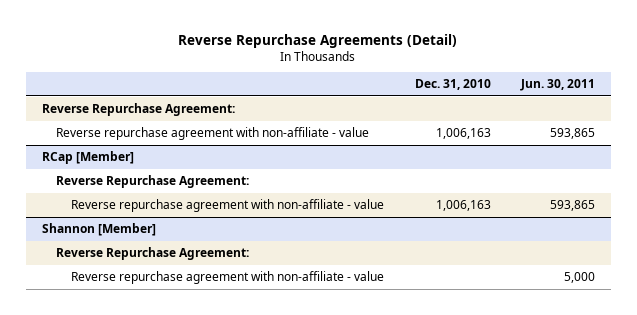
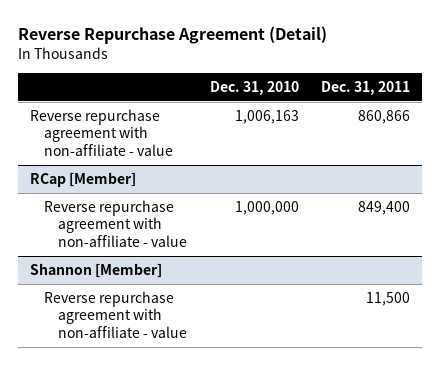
[178,33,458,48] Reverse Repurchase Agreements (Detail) -> [18,25,328,44] Reverse Repurchase Agreement (Detail)
[520,79,596,92] Jun. 30, 2011 -> none
none -> [321,80,411,95] Dec. 31, 2011
[41,103,235,117] Reverse Repurchase Agreement: -> none
[56,175,250,189] Reverse Repurchase Agreement: -> none
[435,200,491,212] 1,006,163 -> [234,201,299,216] 1,000,000
[56,247,250,261] Reverse Repurchase Agreement: -> none

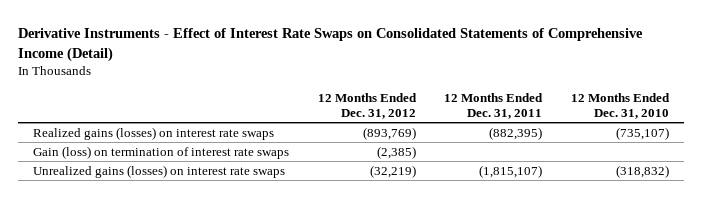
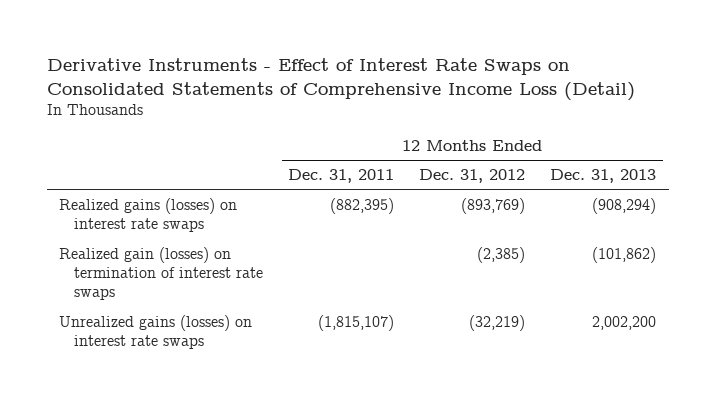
[18,28,644,63] Derivative Instruments - Effect of Interest Rate Swaps on Consolidated Statements of Comprehensive Income (Detail) -> [46,57,635,101] Derivative Instruments - Effect of Interest Rate Swaps on Consolidated Statements of Comprehensive Income Loss (Detail)
[571,92,671,119] 12 Months Ended Dec. 31, 2010 -> none
none -> [550,168,657,183] Dec. 31, 2013
[32,145,289,159] Gain (loss) on termination of interest rate swaps -> [59,246,264,301] Realized gain (losses) on termination of interest rate swaps

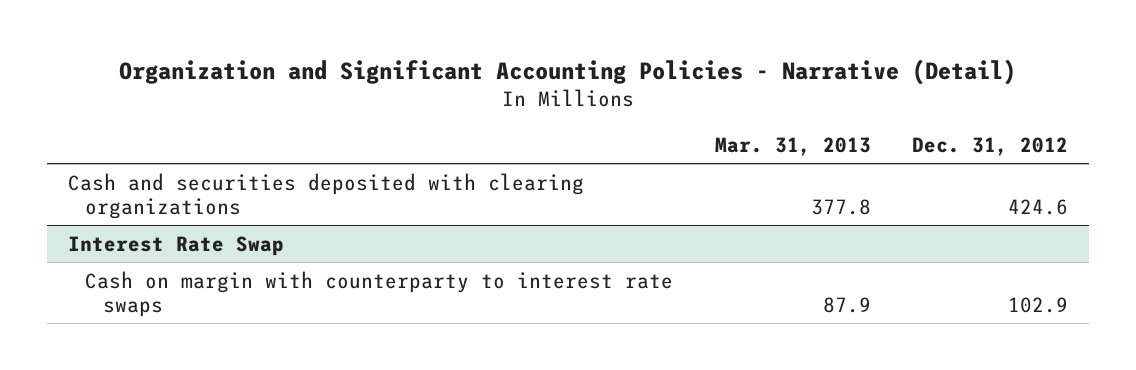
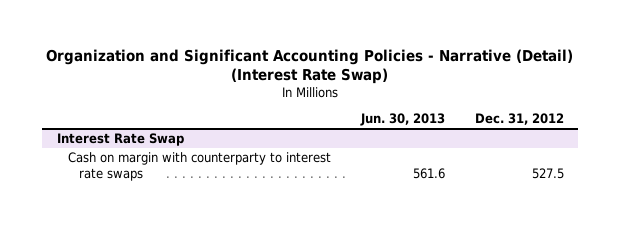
[118,58,1016,85] Organization and Significant Accounting Policies - Narrative (Detail) -> [46,48,574,85] Organization and Significant Accounting Policies - Narrative (Detail) (Interest Rate Swap)
[714,137,871,157] Mar. 31, 2013 -> none
none -> [359,113,445,127] Jun. 30, 2013
[67,172,584,220] Cash and securities deposited with clearing organizations -> none
[1007,297,1068,314] 102.9 -> [531,168,564,180] 527.5

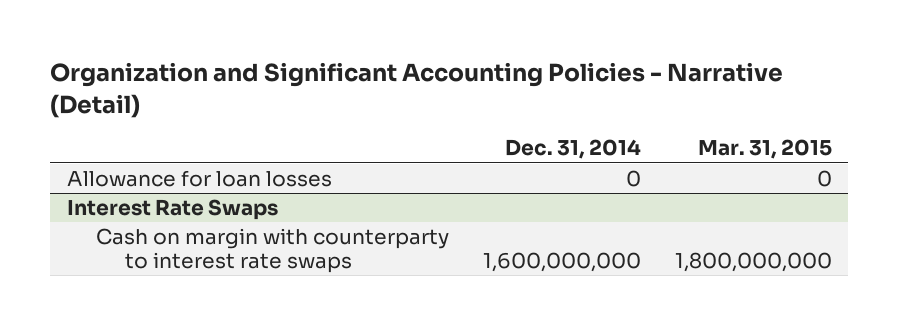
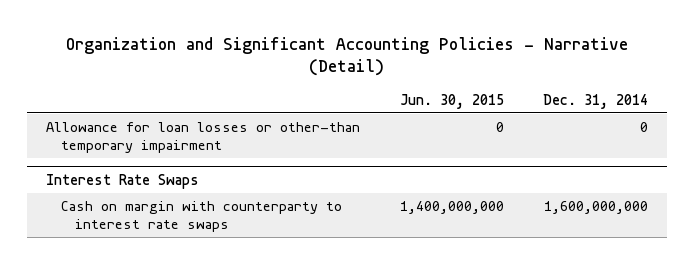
[697,139,832,160] Mar. 31, 2015 -> none
none -> [399,94,504,110] Jun. 30, 2015
[66,169,332,187] Allowance for loan losses -> [46,122,361,154] Allowance for loan losses or other-than temporary impairment

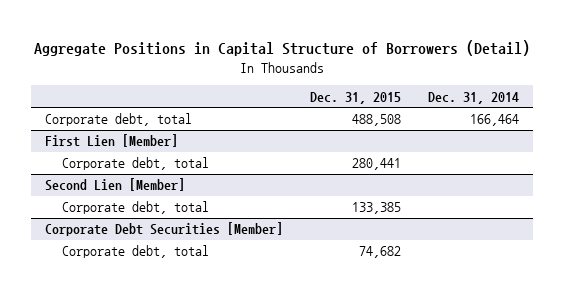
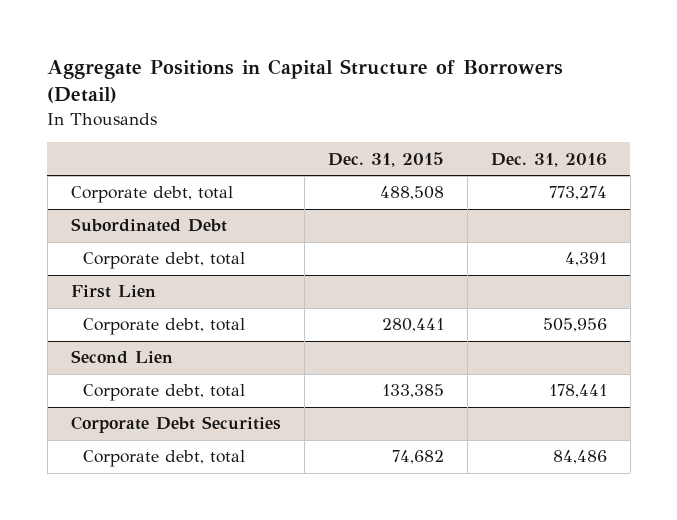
[428,91,520,104] Dec. 31, 2014 -> none
none -> [490,152,607,167] Dec. 31, 2016
none -> [70,218,227,233] Subordinated Debt
none -> [83,252,246,270] Corporate debt, total
[44,134,178,148] First Lien [Member] -> [70,285,156,299] First Lien
[44,178,185,192] Second Lien [Member] -> [70,350,173,365] Second Lien
[44,222,283,237] Corporate Debt Securities [Member] -> [70,416,281,434] Corporate Debt Securities

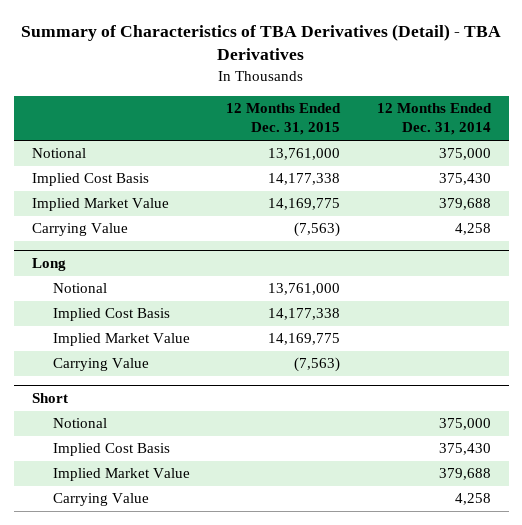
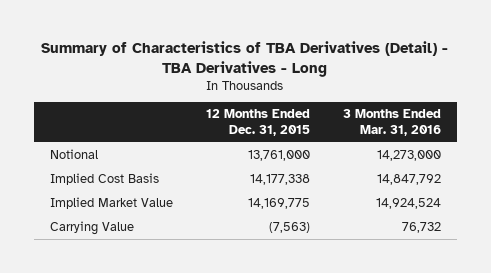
[21,23,502,61] Summary of Characteristics of TBA Derivatives (Detail) - TBA Derivatives -> [41,41,449,77] Summary of Characteristics of TBA Derivatives (Detail) - TBA Derivatives - Long
[376,102,492,136] 12 Months Ended Dec. 31, 2014 -> none
none -> [342,109,441,137] 3 Months Ended Mar. 31, 2016
[31,258,66,272] Long -> none
[53,283,108,294] Notional -> none
[53,308,171,322] Implied Cost Basis -> none
[53,333,191,347] Implied Market Value -> none
[53,358,150,372] Carrying Value -> none
[31,393,68,404] Short -> none
[53,418,108,429] Notional -> none
[53,443,171,457] Implied Cost Basis -> none
[53,468,191,482] Implied Market Value -> none
[53,493,150,507] Carrying Value -> none

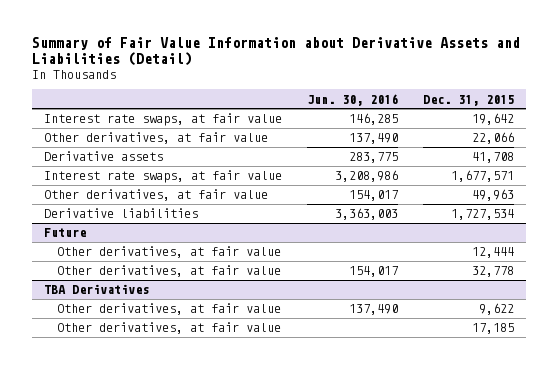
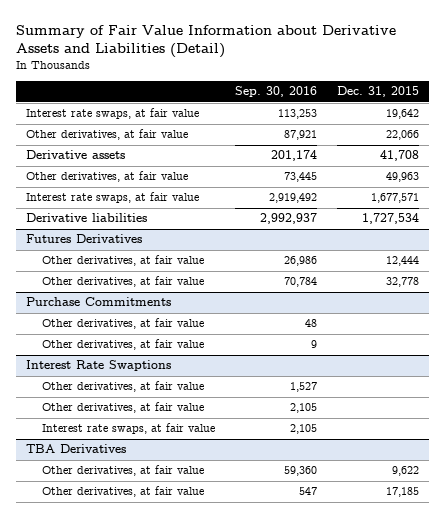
[306,93,398,106] Jun. 30, 2016 -> none
none -> [235,86,318,98] Sep. 30, 2016
[44,170,283,184] Interest rate swaps, at fair value -> [26,192,200,204] Interest rate swaps, at fair value
[44,228,87,238] Future -> [26,234,143,244] Futures Derivatives
none -> [26,297,172,307] Purchase Commitments
none -> [42,318,205,330] Other derivatives, at fair value
none -> [42,339,205,351] Other derivatives, at fair value
none -> [26,360,172,372] Interest Rate Swaptions
none -> [42,381,205,393] Other derivatives, at fair value
none -> [42,402,205,414] Other derivatives, at fair value
none -> [42,423,216,435] Interest rate swaps, at fair value

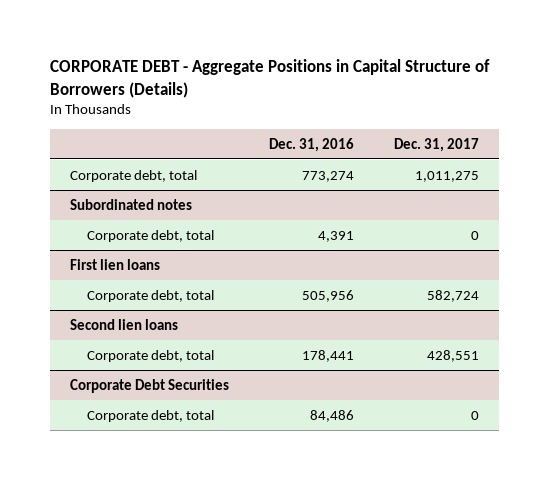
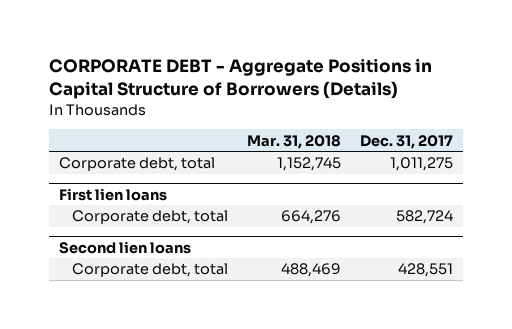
[268,137,354,152] Dec. 31, 2016 -> none
none -> [246,134,341,149] Mar. 31, 2018
[69,198,192,210] Subordinated notes -> none
[86,229,214,242] Corporate debt, total -> none
[69,378,229,393] Corporate Debt Securities -> none
[86,409,214,422] Corporate debt, total -> none

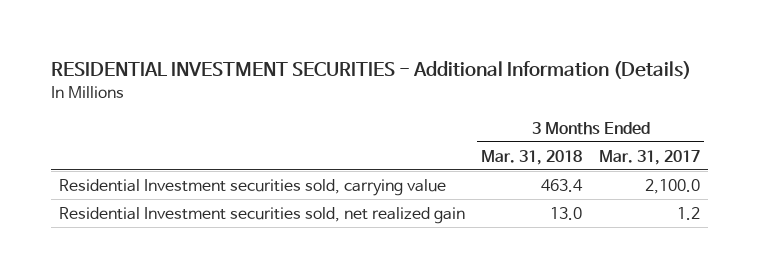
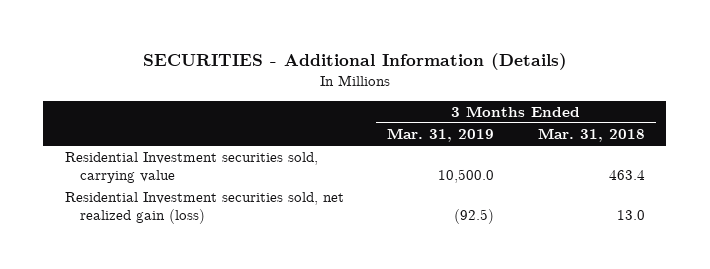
[51,61,692,80] RESIDENTIAL INVESTMENT SECURITIES - Additional Information (Details) -> [142,53,567,71] SECURITIES - Additional Information (Details)
[598,149,700,165] Mar. 31, 2017 -> none
none -> [387,127,495,142] Mar. 31, 2019
[59,206,466,224] Residential Investment securities sold, net realized gain -> [64,192,344,225] Residential Investment securities sold, net realized gain (loss)

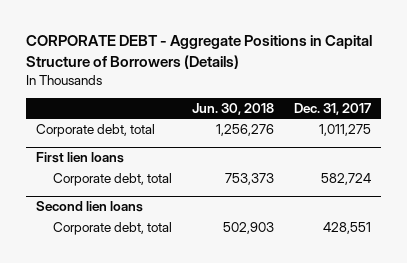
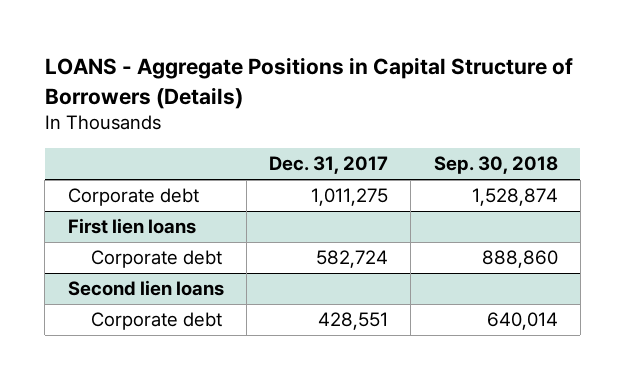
[25,35,372,69] CORPORATE DEBT - Aggregate Positions in Capital Structure of Borrowers (Details) -> [44,57,573,109] LOANS - Aggregate Positions in Capital Structure of Borrowers (Details)
[191,103,274,116] Jun. 30, 2018 -> none
none -> [433,156,558,175] Sep. 30, 2018
[35,123,155,137] Corporate debt, total -> [67,188,199,207] Corporate debt
[52,172,172,186] Corporate debt, total -> [91,250,223,269] Corporate debt
[52,221,172,235] Corporate debt, total -> [91,312,223,331] Corporate debt

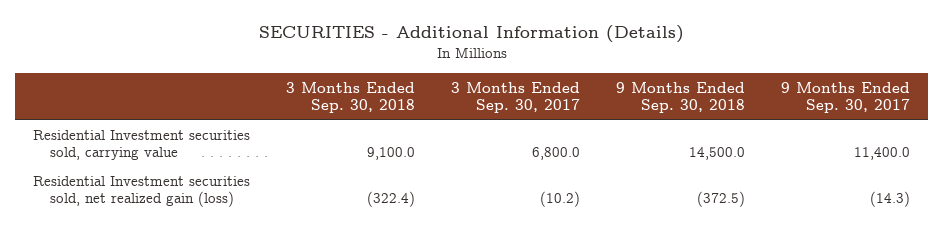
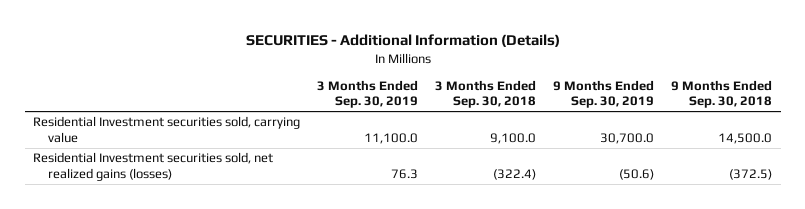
[451,81,581,114] 3 Months Ended Sep. 30, 2017 -> none
[780,81,910,114] 9 Months Ended Sep. 30, 2017 -> none
none -> [317,80,419,109] 3 Months Ended Sep. 30, 2019
none -> [553,80,655,109] 9 Months Ended Sep. 30, 2019
[33,175,251,208] Residential Investment securities sold, net realized gain (loss) -> [33,152,274,181] Residential Investment securities sold, net realized gains (losses)

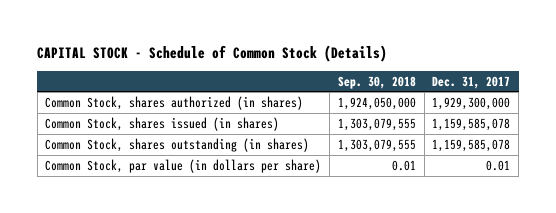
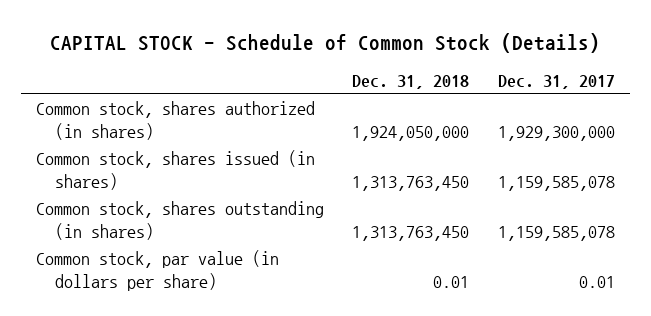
[337,75,416,89] Sep. 30, 2018 -> none
none -> [352,74,470,89] Dec. 31, 2018
[45,95,304,110] Common Stock, shares authorized (in shares) -> [35,101,315,140] Common stock, shares authorized (in shares)
[45,116,280,131] Common Stock, shares issued (in shares) -> [35,150,315,190] Common stock, shares issued (in shares)
[45,137,310,152] Common Stock, shares outstanding (in shares) -> [35,201,324,240] Common stock, shares outstanding (in shares)
[45,158,322,173] Common Stock, par value (in dollars per share) -> [35,250,279,291] Common stock, par value (in dollars per share)

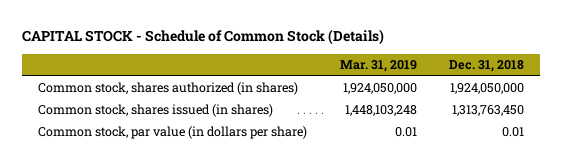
[498,74,616,89] Dec. 31, 2017 -> none
none -> [339,60,417,73] Mar. 31, 2019
[35,201,324,240] Common stock, shares outstanding (in shares) -> none

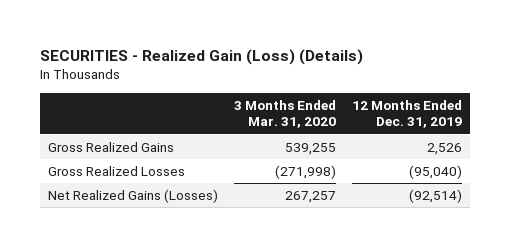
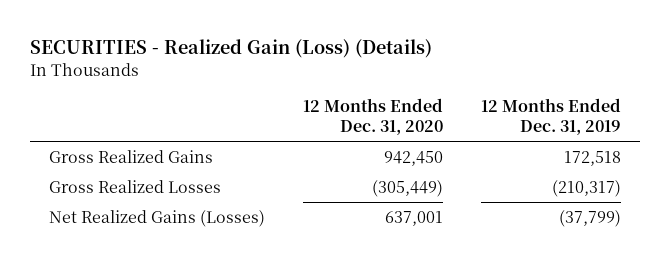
[233,99,336,129] 3 Months Ended Mar. 31, 2020 -> none
none -> [303,98,444,135] 12 Months Ended Dec. 31, 2020
[426,142,462,155] 2,526 -> [564,150,622,166] 172,518
[408,164,462,179] (95,040) -> [552,179,622,197] (210,317)
[408,188,462,203] (92,514) -> [559,209,622,227] (37,799)

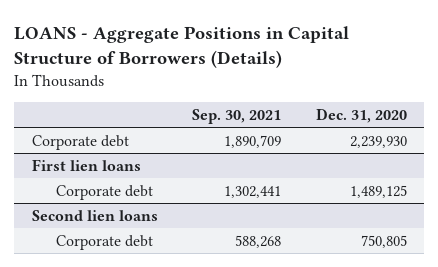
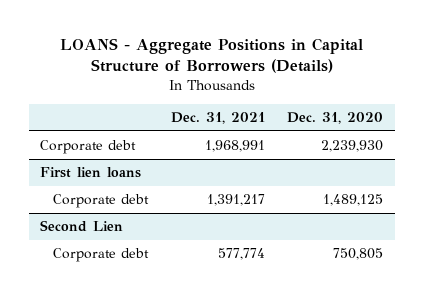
[192,108,282,124] Sep. 30, 2021 -> none
none -> [170,111,265,124] Dec. 31, 2021
[31,209,158,221] Second lien loans -> [39,220,123,233] Second Lien

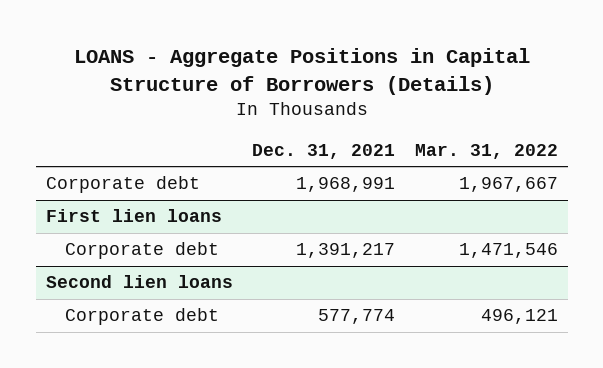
[287,111,384,124] Dec. 31, 2020 -> none
none -> [414,143,558,159] Mar. 31, 2022
[39,220,123,233] Second Lien -> [45,275,233,289] Second lien loans

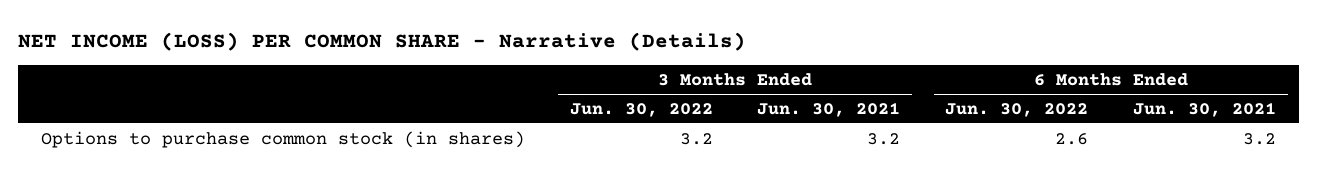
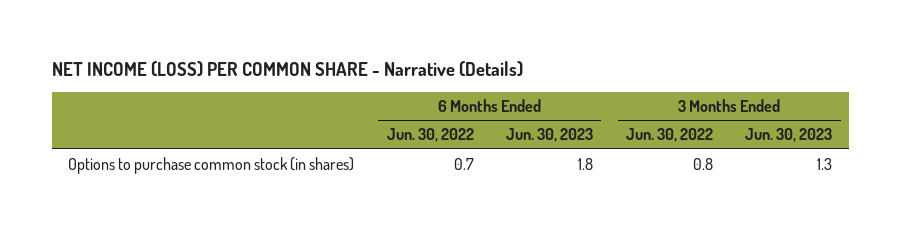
[757,101,901,117] Jun. 30, 2021 -> none
[1133,101,1277,117] Jun. 30, 2021 -> none
none -> [506,128,594,143] Jun. 30, 2023
none -> [745,128,833,143] Jun. 30, 2023
[679,132,713,145] 3.2 -> [692,157,713,170] 0.8
[1055,132,1089,145] 2.6 -> [453,157,474,170] 0.7

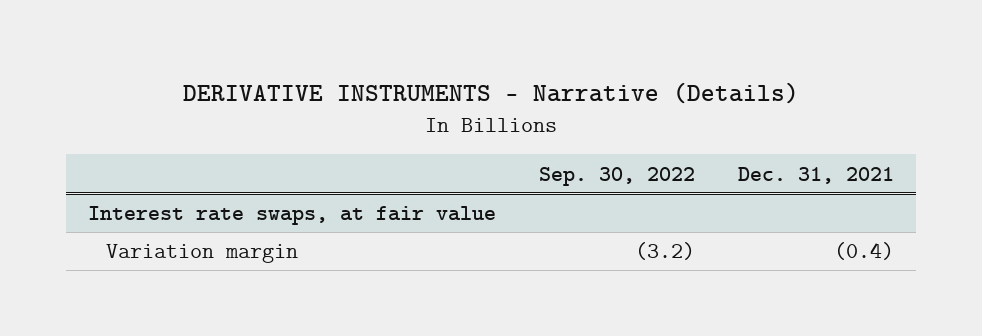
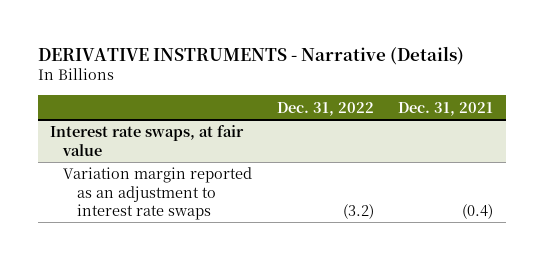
[538,166,695,186] Sep. 30, 2022 -> none
none -> [276,101,374,116] Dec. 31, 2022
[106,244,299,264] Variation margin -> [63,167,253,220] Variation margin reported as an adjustment to interest rate swaps

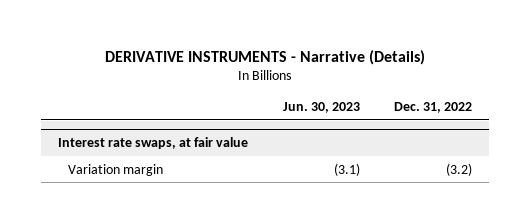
[398,101,494,116] Dec. 31, 2021 -> none
none -> [282,101,360,113] Jun. 30, 2023
[63,167,253,220] Variation margin reported as an adjustment to interest rate swaps -> [68,163,164,176] Variation margin

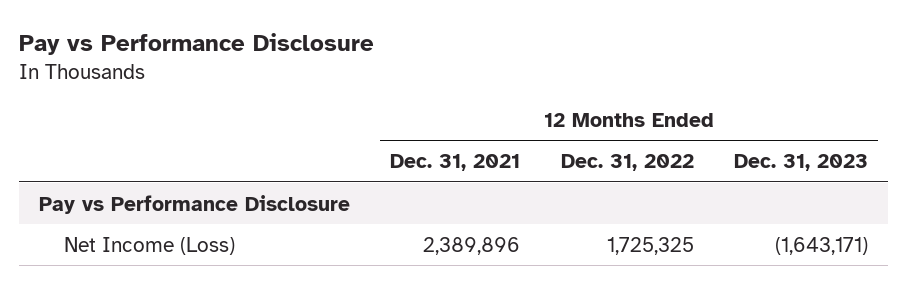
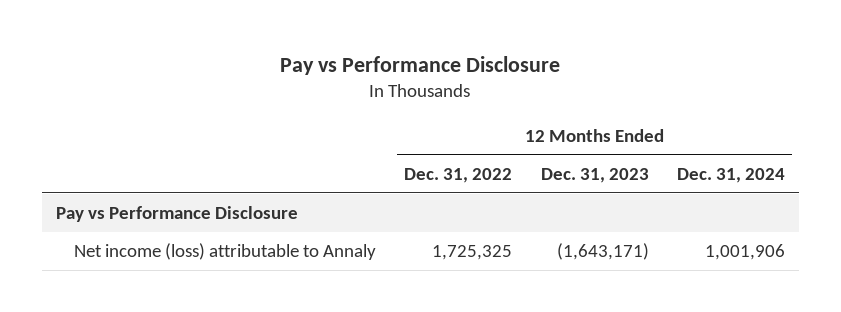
[390,154,521,172] Dec. 31, 2021 -> none
none -> [676,167,785,183] Dec. 31, 2024
[63,236,235,255] Net Income (Loss) -> [74,243,377,261] Net income (loss) attributable to Annaly

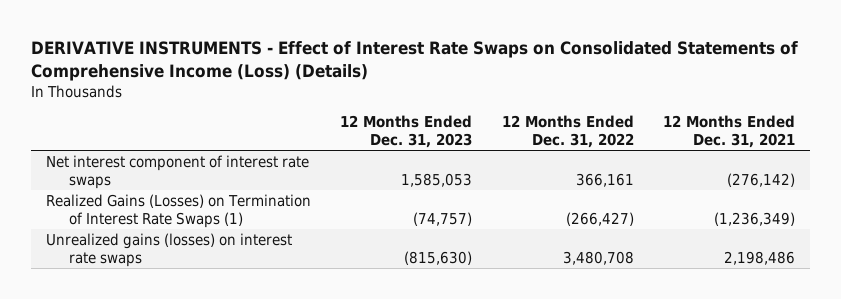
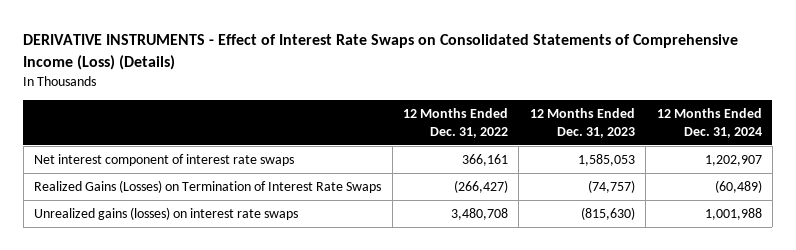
[663,115,796,148] 12 Months Ended Dec. 31, 2021 -> none
none -> [656,107,762,138] 12 Months Ended Dec. 31, 2024
[45,194,311,228] Realized Gains (Losses) on Termination of Interest Rate Swaps (1) -> [34,179,382,193] Realized Gains (Losses) on Termination of Interest Rate Swaps

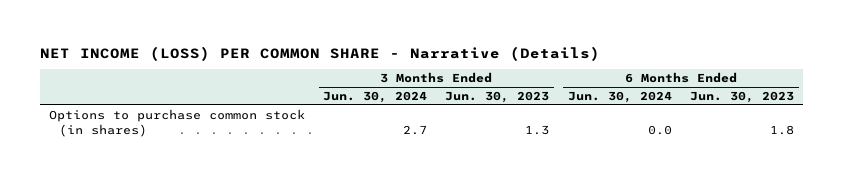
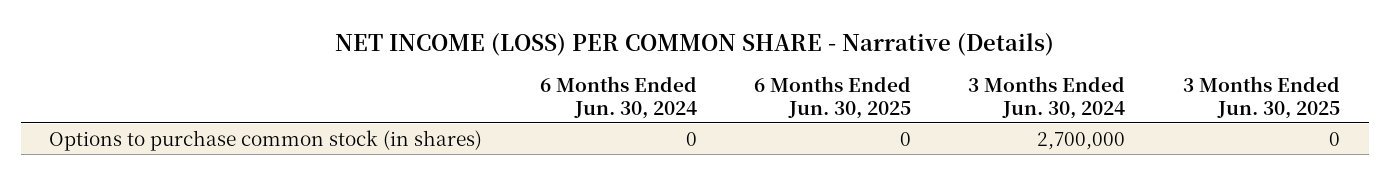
[445,91,550,104] Jun. 30, 2023 -> none
[689,91,794,104] Jun. 30, 2023 -> none
none -> [754,75,912,119] 6 Months Ended Jun. 30, 2025
none -> [1182,75,1340,119] 3 Months Ended Jun. 30, 2025
[403,124,428,135] 2.7 -> [1037,132,1126,151] 2,700,000
[647,124,672,135] 0.0 -> [685,132,697,147] 0

